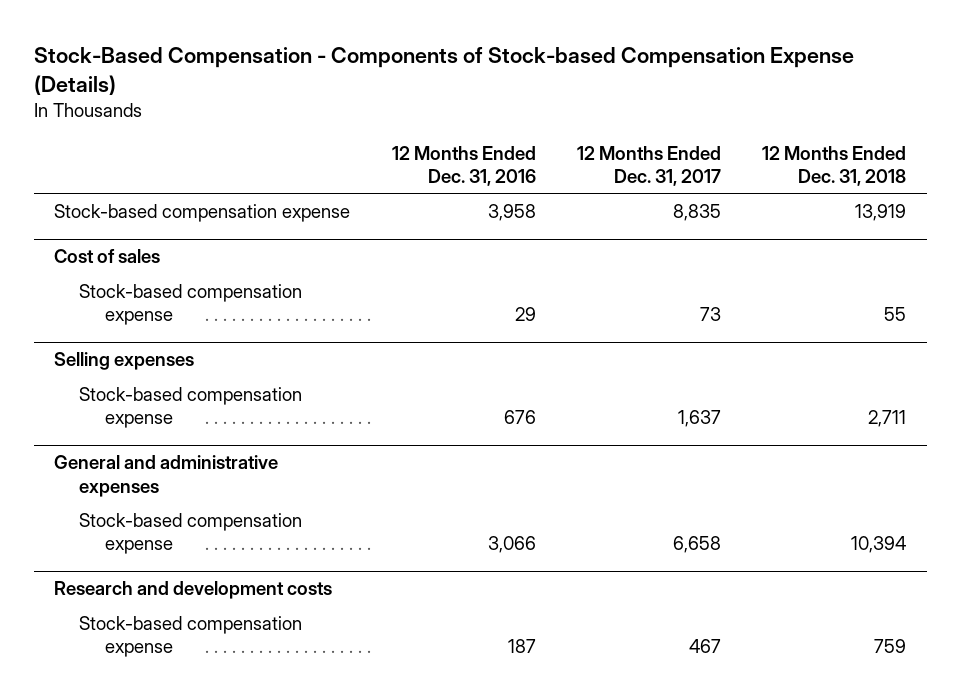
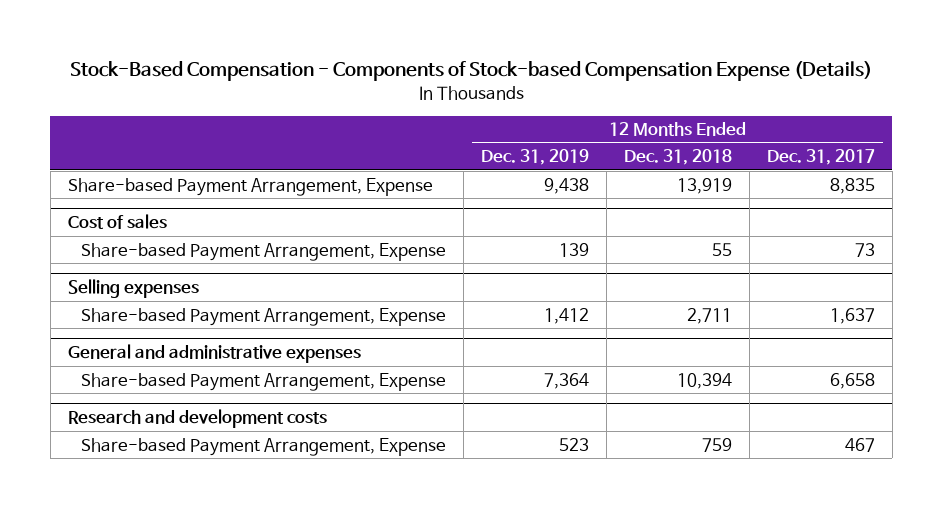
[391,145,536,187] 12 Months Ended Dec. 31, 2016 -> none
none -> [481,149,590,166] Dec. 31, 2019
[54,203,351,222] Stock-based compensation expense -> [67,177,433,196] Share-based Payment Arrangement, Expense
[79,283,303,326] Stock-based compensation expense -> [81,242,447,261] Share-based Payment Arrangement, Expense
[79,386,303,429] Stock-based compensation expense -> [81,307,447,326] Share-based Payment Arrangement, Expense
[79,512,303,555] Stock-based compensation expense -> [81,372,447,391] Share-based Payment Arrangement, Expense
[79,615,303,658] Stock-based compensation expense -> [81,437,447,456] Share-based Payment Arrangement, Expense

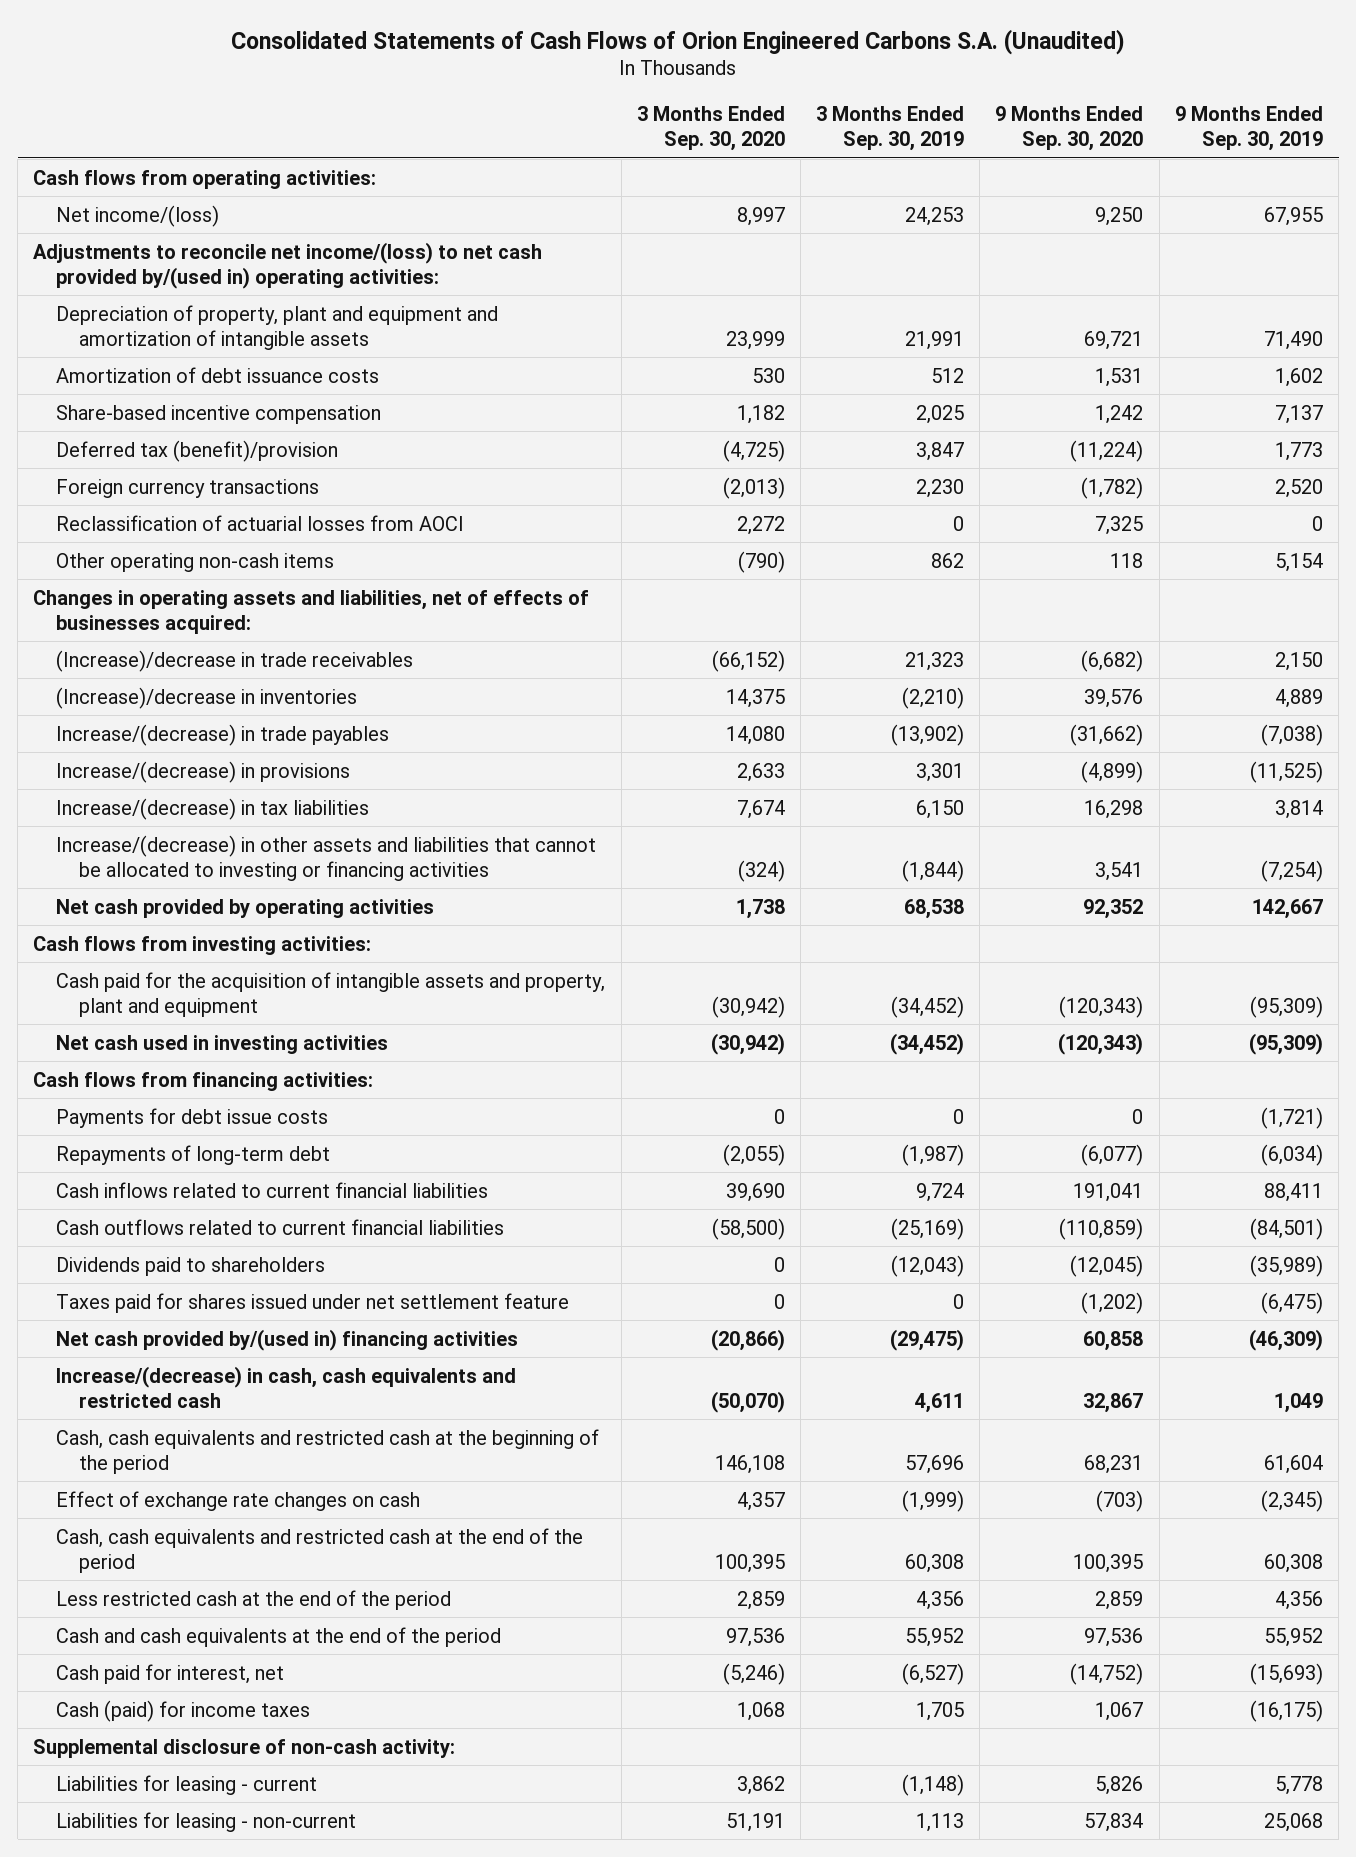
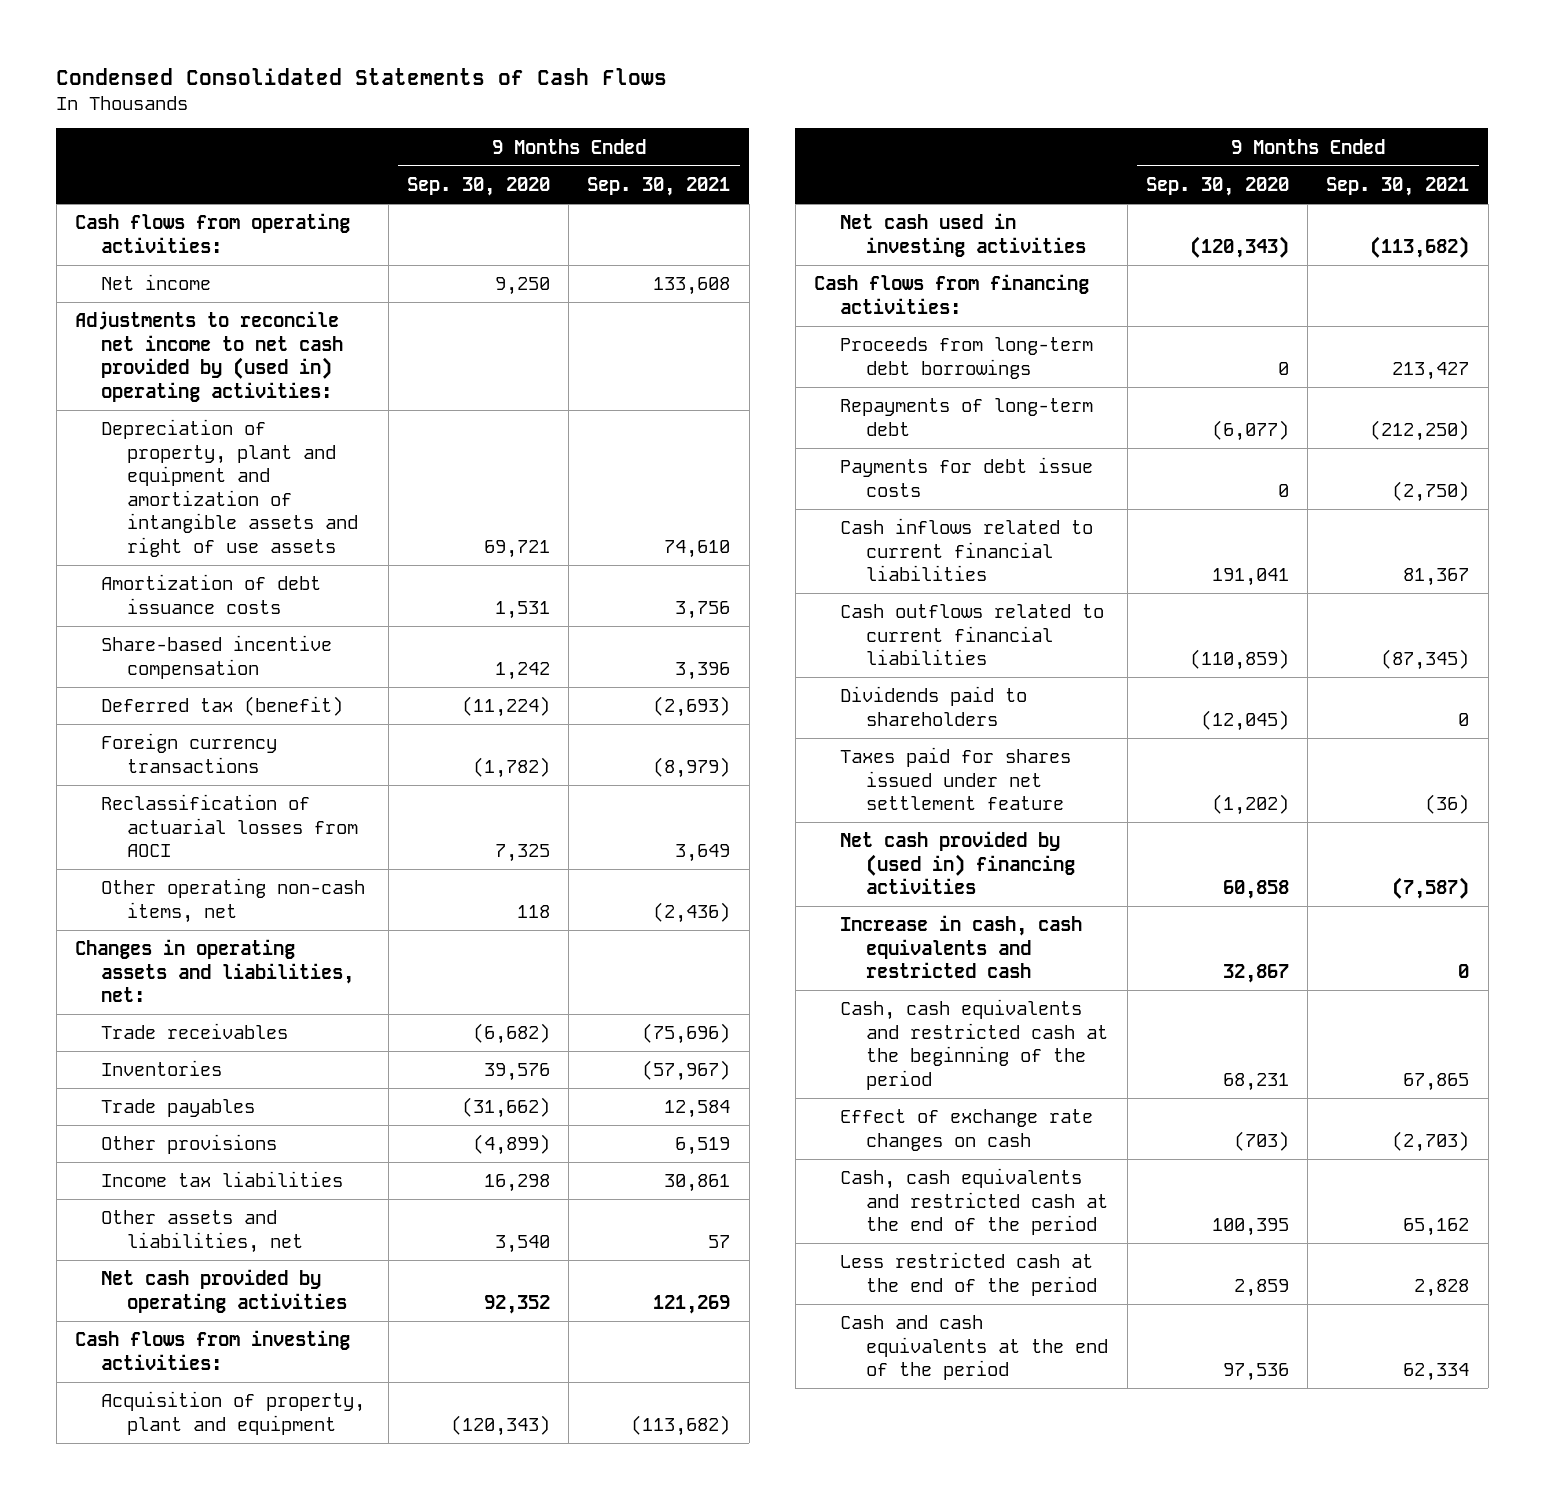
[231,28,1126,55] Consolidated Statements of Cash Flows of Orion Engineered Carbons S.A. (Unaudited) -> [56,68,668,86] Condensed Consolidated Statements of Cash Flows
[636,105,785,152] 3 Months Ended Sep. 30, 2020 -> none
[816,105,965,152] 3 Months Ended Sep. 30, 2019 -> none
[1174,105,1323,152] 9 Months Ended Sep. 30, 2019 -> none
none -> [587,176,731,196] Sep. 30, 2021
[56,204,220,227] Net income/(loss) -> [101,274,212,291] Net income
[33,241,543,289] Adjustments to reconcile net income/(loss) to net cash provided by/(used in) operating activities: -> [75,311,344,402] Adjustments to reconcile net income to net cash provided by (used in) operating activities:
[56,304,499,350] Depreciation of property, plant and equipment and amortization of intangible assets -> [101,419,359,557] Depreciation of property, plant and equipment and amortization of intangible assets and right of use assets
[56,439,339,462] Deferred tax (benefit)/provision -> [101,696,344,717] Deferred tax (benefit)
[56,552,335,572] Other operating non-cash items -> [101,878,366,923] Other operating non-cash items, net
[33,589,590,634] Changes in operating assets and liabilities, net of effects of businesses acquired: -> [75,939,355,1003] Changes in operating assets and liabilities, net:
[56,649,414,672] (Increase)/decrease in trade receivables -> [101,1023,289,1040] Trade receivables
[56,686,358,709] (Increase)/decrease in inventories -> [101,1060,223,1077] Inventories
[56,723,390,746] Increase/(decrease) in trade payables -> [101,1099,256,1118] Trade payables
[56,760,351,783] Increase/(decrease) in provisions -> [101,1134,278,1155] Other provisions
[56,797,370,820] Increase/(decrease) in tax liabilities -> [101,1171,344,1188] Income tax liabilities
[56,834,597,881] Increase/(decrease) in other assets and liabilities that cannot be allocated to investing or financing activities -> [101,1210,304,1253] Other assets and liabilities, net
[1095,861,1144,881] 3,541 -> [494,1234,550,1253] 3,540
[56,971,606,1017] Cash paid for the acquisition of intangible assets and property, plant and equipment -> [101,1391,366,1435] Acquisition of property, plant and equipment
none -> [840,337,1094,379] Proceeds from long-term debt borrowings
[56,1107,329,1128] Payments for debt issue costs -> [840,457,1094,497] Payments for debt issue costs
[56,1328,519,1351] Net cash provided by/(used in) financing activities -> [840,831,1076,895] Net cash provided by (used in) financing activities
[56,1365,517,1408] Increase/(decrease) in cash, cash equivalents and restricted cash -> [840,915,1083,979] Increase in cash, cash equivalents and restricted cash
[56,1663,285,1684] Cash paid for interest, net -> none
[56,1699,311,1722] Cash (paid) for income taxes -> none
[33,1738,456,1758] Supplemental disclosure of non-cash activity: -> none
[56,1774,318,1795] Liabilities for leasing - current -> none
[56,1811,357,1832] Liabilities for leasing - non-current -> none

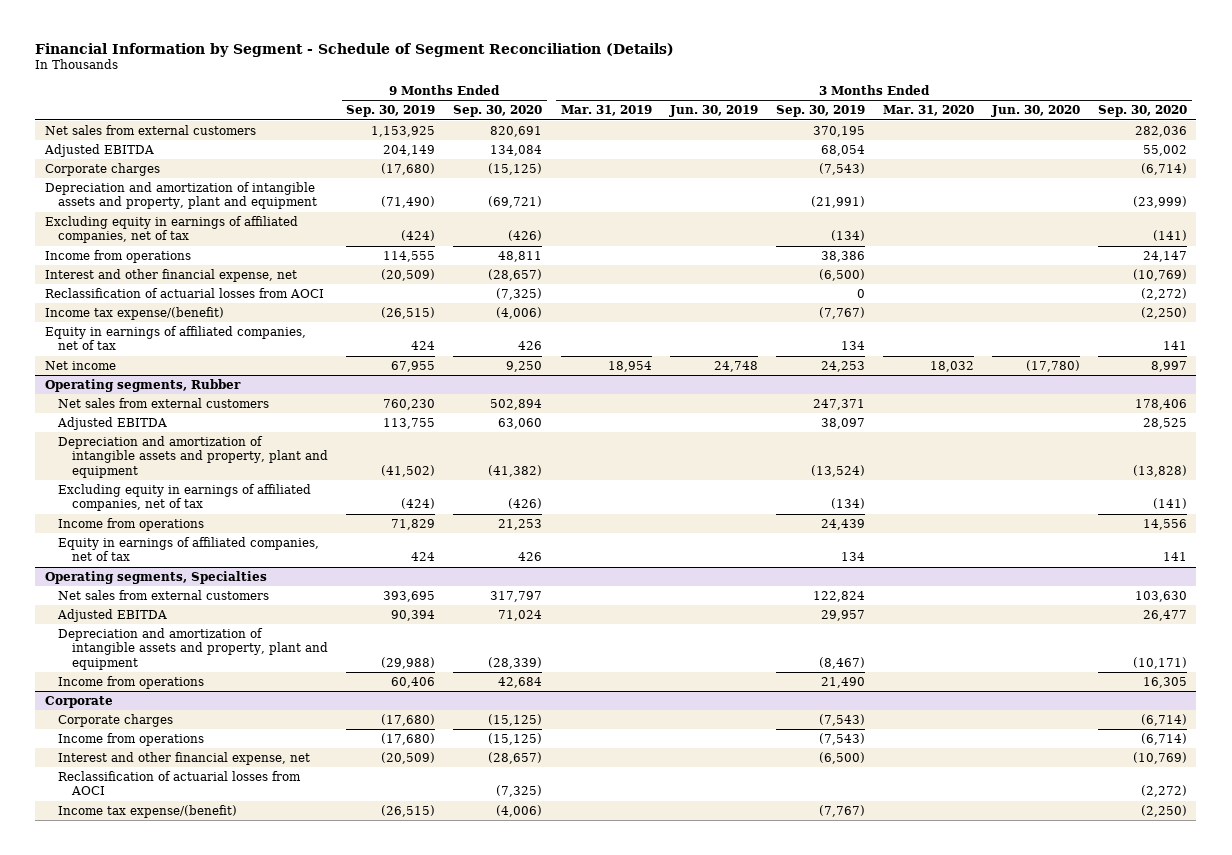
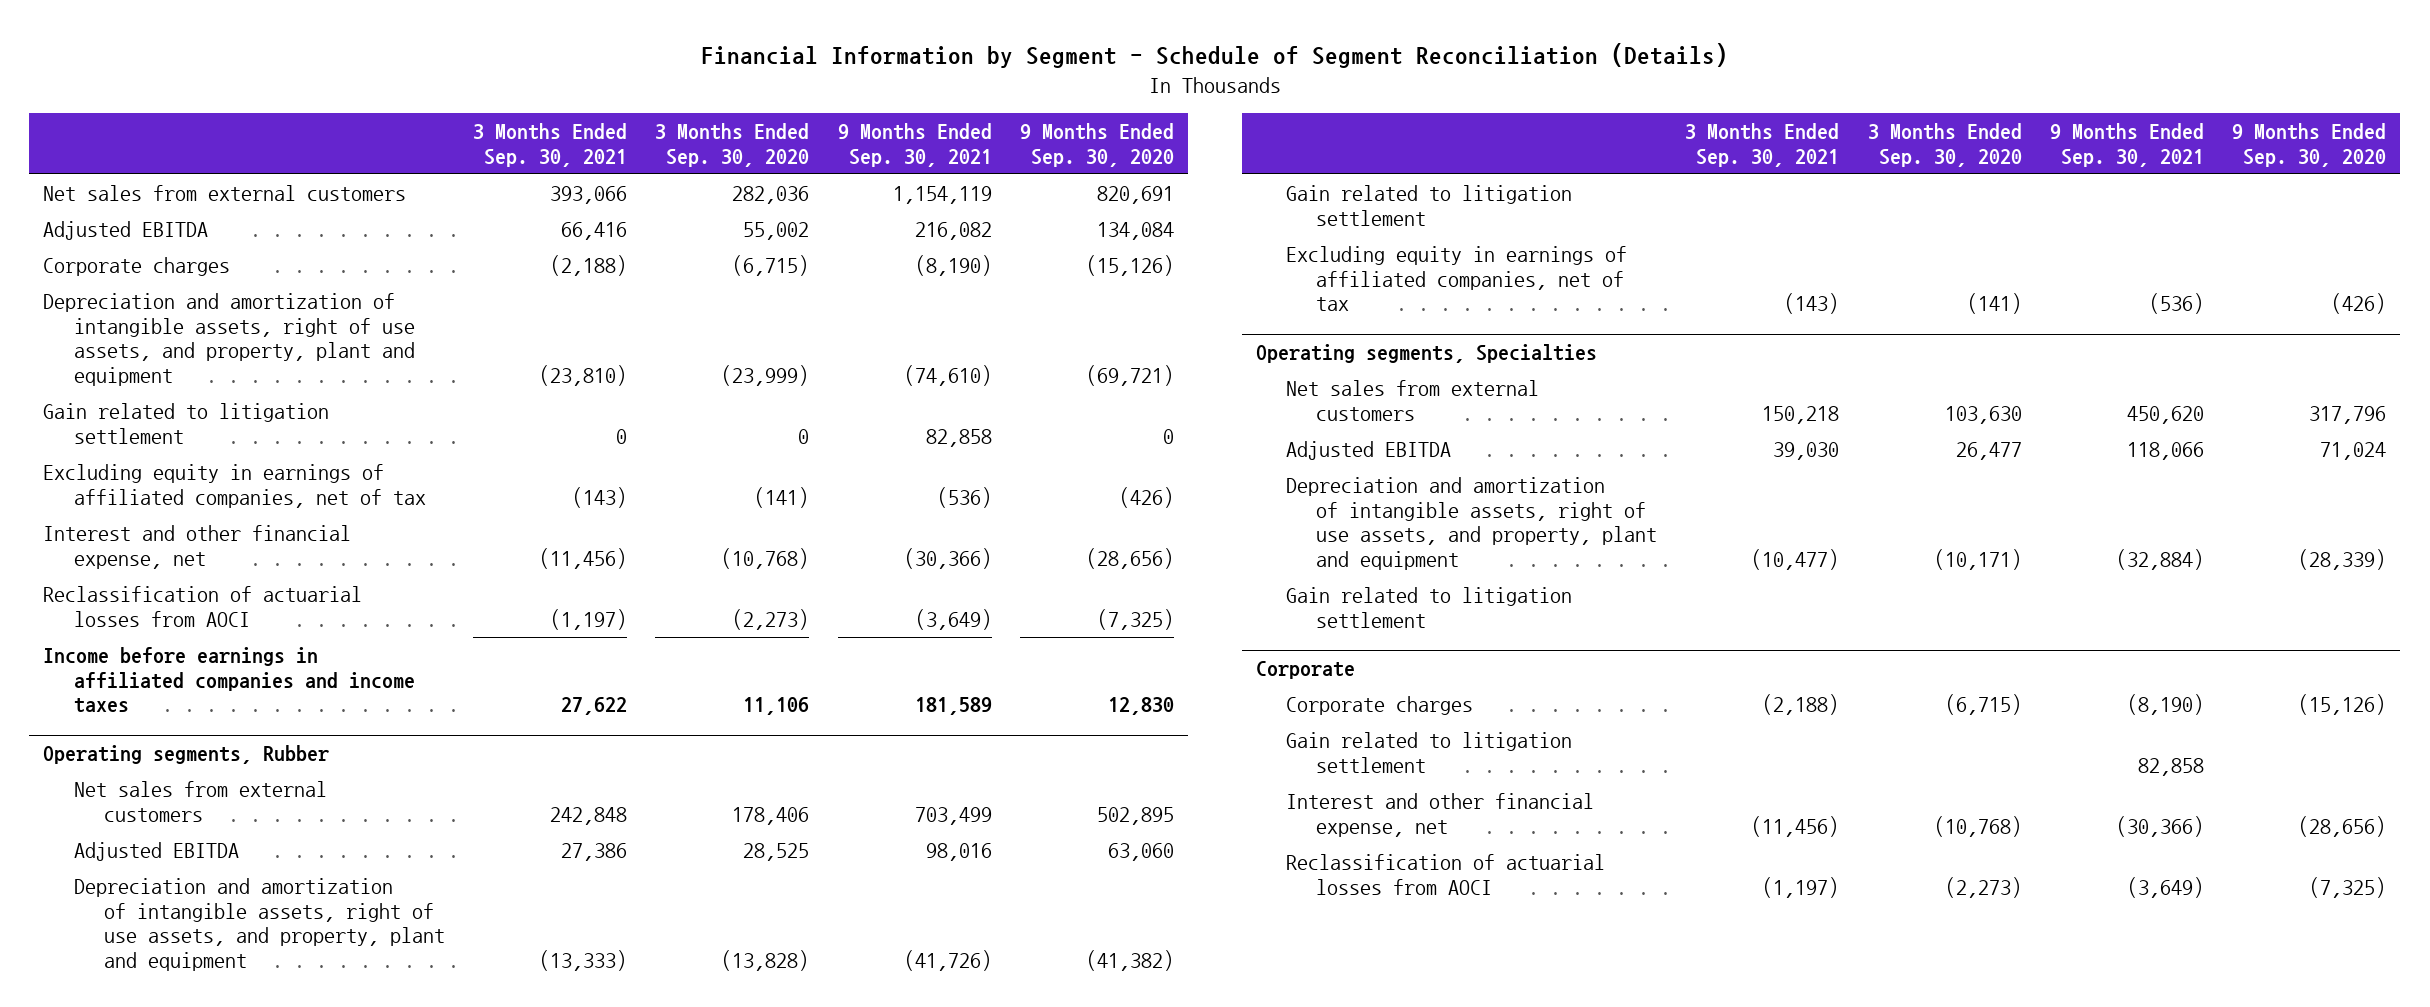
[346,105,436,118] Sep. 30, 2019 -> none
[560,105,652,117] Mar. 31, 2019 -> none
[668,105,758,118] Jun. 30, 2019 -> none
[775,105,865,118] Sep. 30, 2019 -> none
[883,105,975,117] Mar. 31, 2020 -> none
[991,105,1081,118] Jun. 30, 2020 -> none
none -> [472,122,627,167] 3 Months Ended Sep. 30, 2021
none -> [837,122,992,167] 9 Months Ended Sep. 30, 2021
[488,162,543,175] (15,125) -> [1085,254,1174,276] (15,126)
[1141,162,1188,175] (6,714) -> [732,254,810,276] (6,715)
[44,181,318,210] Depreciation and amortization of intangible assets and property, plant and equipment -> [43,292,415,387] Depreciation and amortization of intangible assets, right of use assets, and property, plant and equipment
none -> [43,402,330,444] Gain related to litigation settlement
[44,249,191,263] Income from operations -> none
[44,306,224,320] Income tax expense/(benefit) -> none
[44,325,306,351] Equity in earnings of affiliated companies, net of tax -> none
[44,360,116,370] Net income -> none
[488,268,543,281] (28,657) -> [1085,547,1174,569] (28,656)
[1133,268,1188,281] (10,769) -> [721,547,810,569] (10,768)
[1141,287,1188,300] (2,272) -> [732,608,810,630] (2,273)
none -> [43,646,415,714] Income before earnings in affiliated companies and income taxes
[490,398,543,410] 502,894 -> [1096,806,1174,825] 502,895
[58,435,329,478] Depreciation and amortization of intangible assets and property, plant and equipment -> [73,877,445,972] Depreciation and amortization of intangible assets, right of use assets, and property, plant and equipment
none -> [1285,184,1572,226] Gain related to litigation settlement
[58,517,205,531] Income from operations -> none
[58,536,320,562] Equity in earnings of affiliated companies, net of tax -> none
[490,590,543,602] 317,797 -> [2309,405,2387,424] 317,796
[58,675,205,689] Income from operations -> none
[58,627,329,670] Depreciation and amortization of intangible assets and property, plant and equipment -> [1285,476,1658,571] Depreciation and amortization of intangible assets, right of use assets, and property, plant and equipment
none -> [1285,586,1572,628] Gain related to litigation settlement
[58,732,205,746] Income from operations -> none
[58,804,238,818] Income tax expense/(benefit) -> none
[488,713,543,726] (15,125) -> [2298,693,2387,715] (15,126)
[1141,713,1188,726] (6,714) -> [1944,693,2022,715] (6,715)
none -> [1285,731,1572,773] Gain related to litigation settlement
[488,751,543,764] (28,657) -> [2298,815,2387,837] (28,656)
[1133,751,1188,764] (10,769) -> [1933,815,2022,837] (10,768)
[1141,785,1188,798] (2,272) -> [1944,876,2022,898] (2,273)

